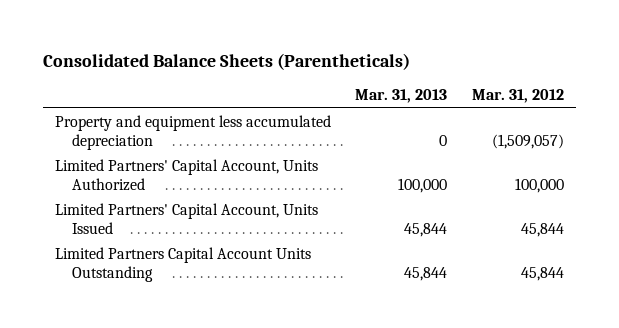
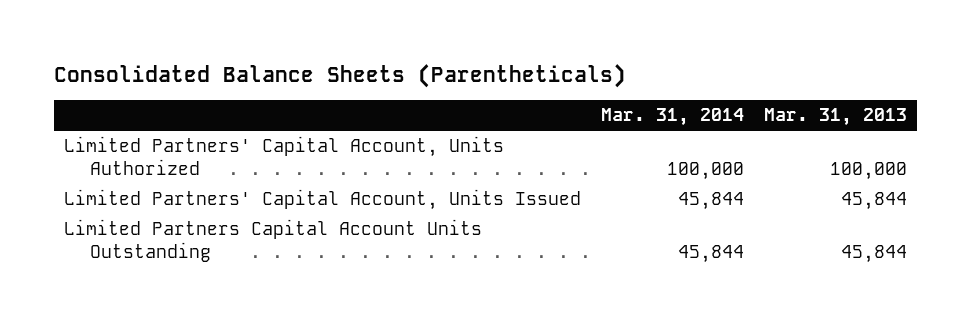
[471,89,564,104] Mar. 31, 2012 -> none
none -> [601,108,745,127] Mar. 31, 2014
[55,114,332,150] Property and equipment less accumulated depreciation -> none

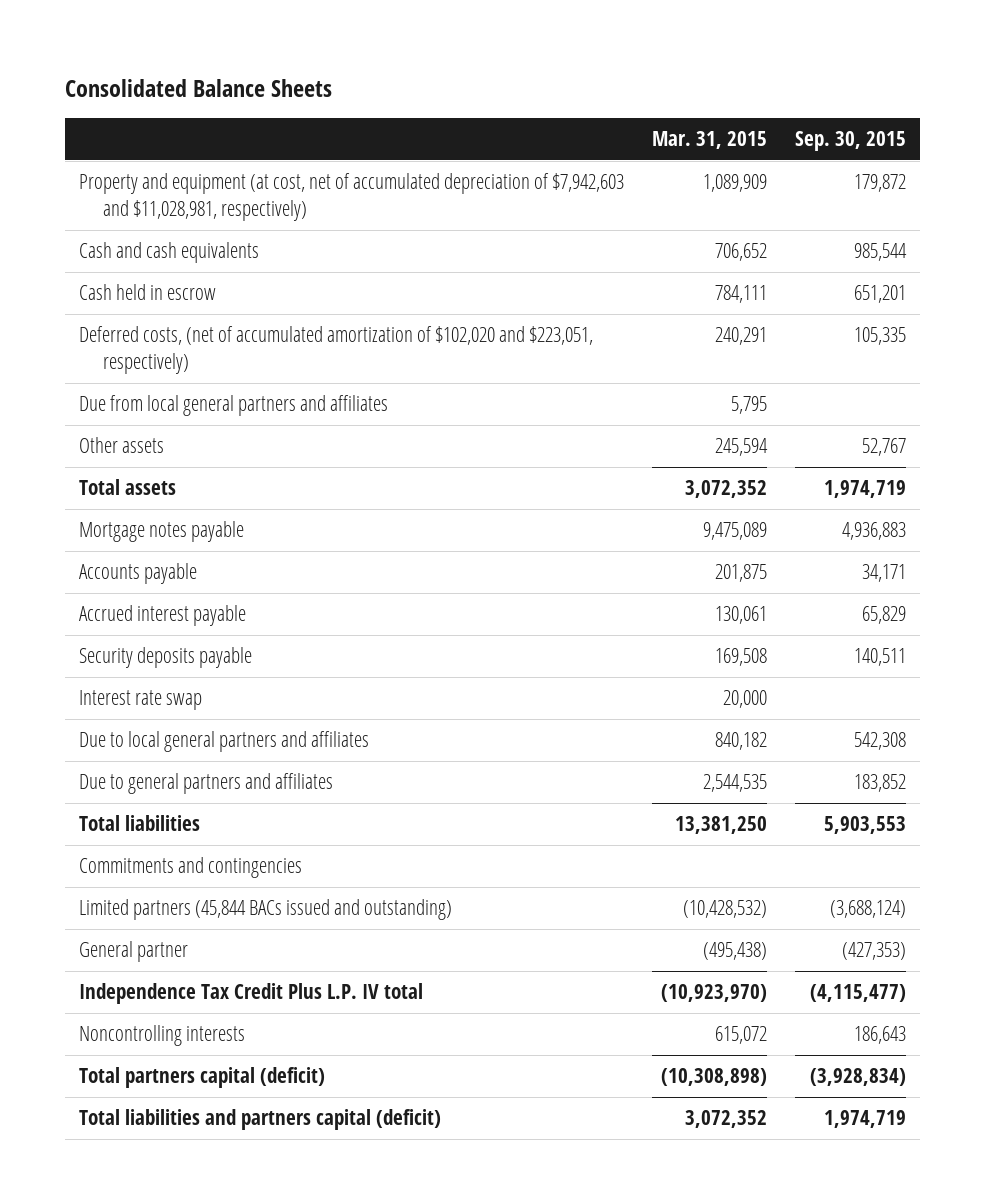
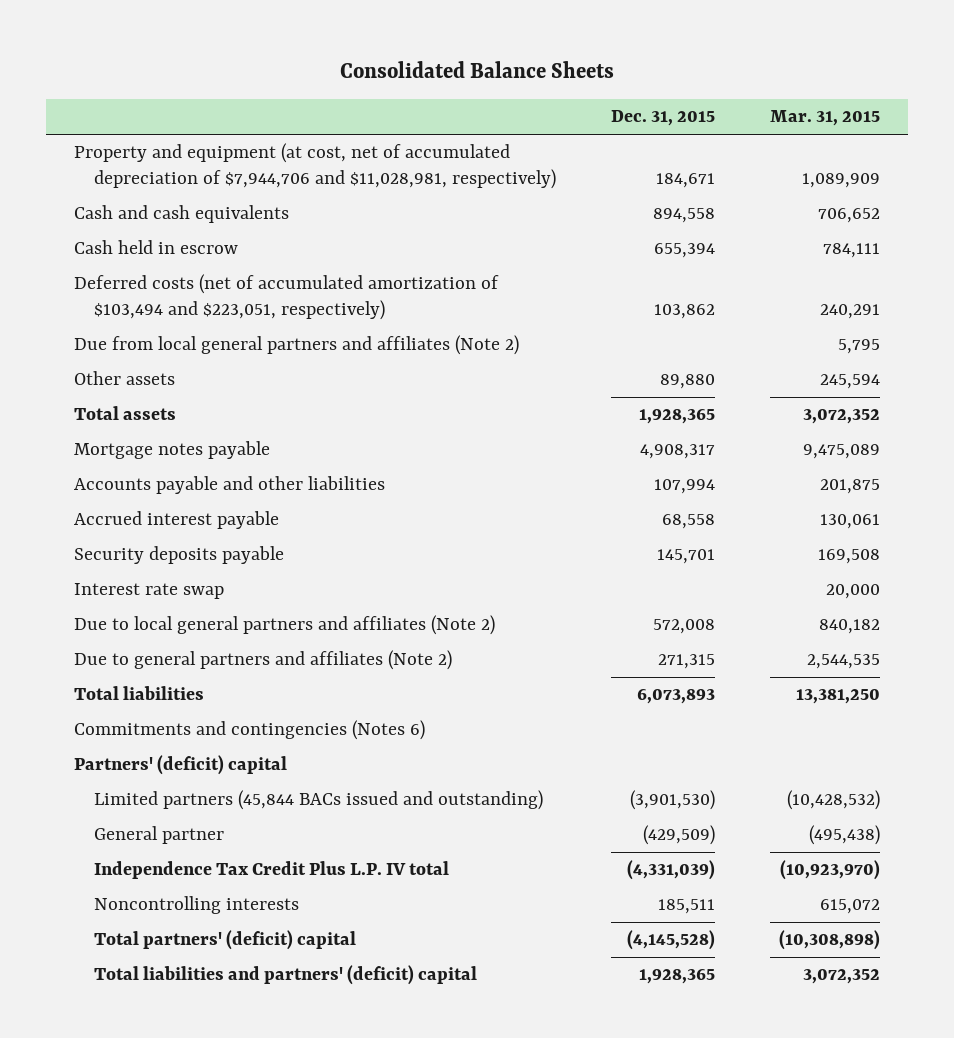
[794,131,906,152] Sep. 30, 2015 -> none
none -> [611,110,716,127] Dec. 31, 2015
[78,173,624,222] Property and equipment (at cost, net of accumulated depreciation of $7,942,603 and $11,028,981, respectively) -> [73,143,557,190] Property and equipment (at cost, net of accumulated depreciation of $7,944,706 and $11,028,981, respectively)
[78,326,593,375] Deferred costs, (net of accumulated amortization of $102,020 and $223,051, respectively) -> [73,274,499,321] Deferred costs (net of accumulated amortization of $103,494 and $223,051, respectively)
[78,395,388,417] Due from local general partners and affiliates -> [73,335,519,356] Due from local general partners and affiliates (Note 2)
[78,563,197,585] Accounts payable -> [73,476,385,495] Accounts payable and other liabilities
[78,731,369,753] Due to local general partners and affiliates -> [73,615,495,636] Due to local general partners and affiliates (Note 2)
[78,773,333,795] Due to general partners and affiliates -> [73,650,452,671] Due to general partners and affiliates (Note 2)
[78,857,302,879] Commitments and contingencies -> [73,720,425,741] Commitments and contingencies (Notes 6)
none -> [73,755,287,776] Partners' (deficit) capital
[78,1067,325,1089] Total partners capital (deficit) -> [94,930,357,951] Total partners' (deficit) capital
[78,1109,441,1131] Total liabilities and partners capital (deficit) -> [94,965,478,986] Total liabilities and partners' (deficit) capital

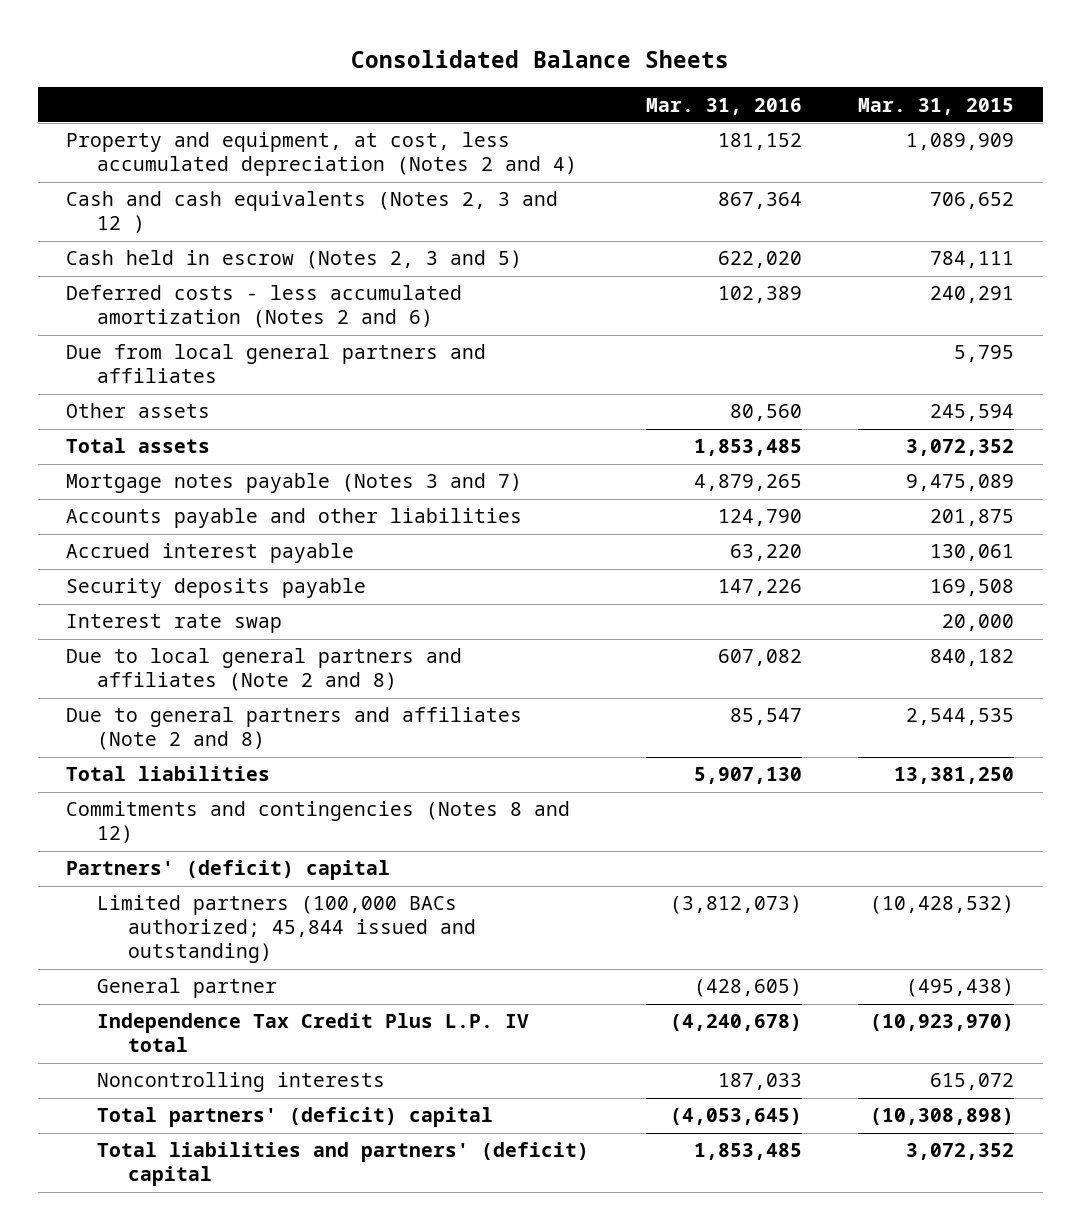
[611,110,716,127] Dec. 31, 2015 -> none
none -> [645,97,802,115] Mar. 31, 2016
[73,143,557,190] Property and equipment (at cost, net of accumulated depreciation of $7,944,706 and $11,028,981, respectively) -> [65,132,577,177] Property and equipment, at cost, less accumulated depreciation (Notes 2 and 4)
[73,205,289,224] Cash and cash equivalents -> [65,191,558,234] Cash and cash equivalents (Notes 2, 3 and 12 )
[73,240,238,255] Cash held in escrow -> [65,250,522,270] Cash held in escrow (Notes 2, 3 and 5)
[73,274,499,321] Deferred costs (net of accumulated amortization of $103,494 and $223,051, respectively) -> [65,285,462,329] Deferred costs - less accumulated amortization (Notes 2 and 6)
[73,335,519,356] Due from local general partners and affiliates (Note 2) -> [65,344,486,384] Due from local general partners and affiliates
[73,441,270,460] Mortgage notes payable -> [65,473,522,494] Mortgage notes payable (Notes 3 and 7)
[73,615,495,636] Due to local general partners and affiliates (Note 2) -> [65,648,462,692] Due to local general partners and affiliates (Note 2 and 8)
[73,650,452,671] Due to general partners and affiliates (Note 2) -> [65,707,522,751] Due to general partners and affiliates (Note 2 and 8)
[73,720,425,741] Commitments and contingencies (Notes 6) -> [65,801,570,844] Commitments and contingencies (Notes 8 and 12)
[94,790,544,811] Limited partners (45,844 BACs issued and outstanding) -> [96,895,476,964] Limited partners (100,000 BACs authorized; 45,844 issued and outstanding)

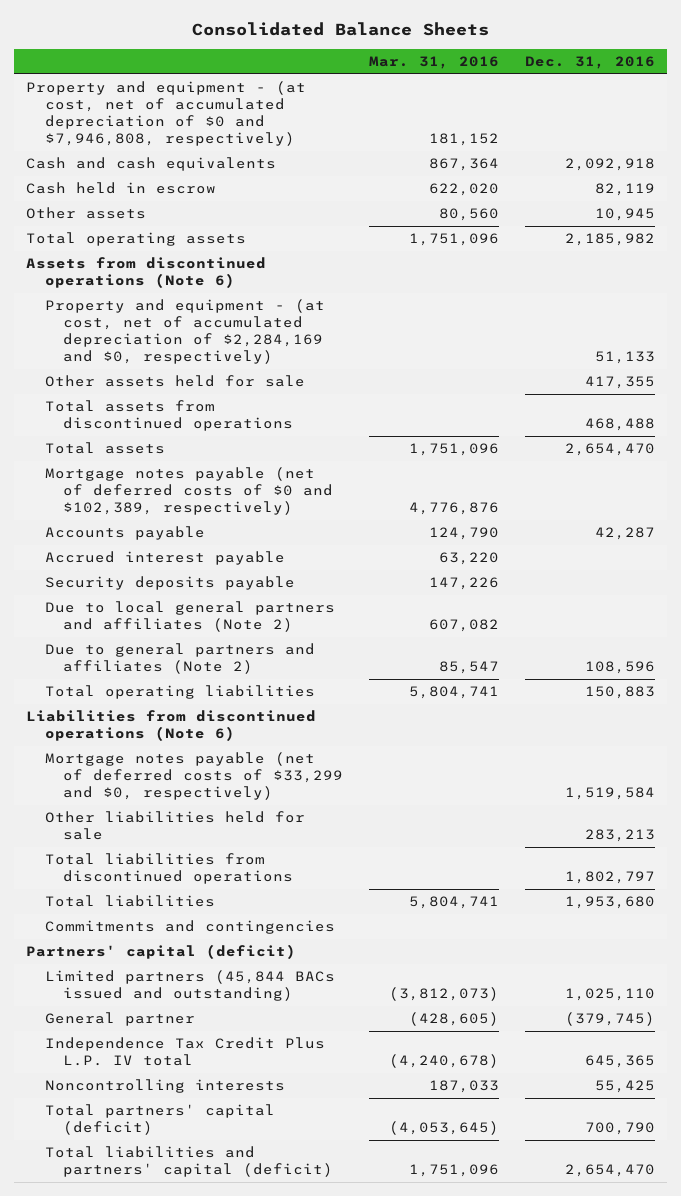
[858,97,1015,115] Mar. 31, 2015 -> none
none -> [524,56,655,70] Dec. 31, 2016
[65,285,462,329] Deferred costs - less accumulated amortization (Notes 2 and 6) -> none
[65,344,486,384] Due from local general partners and affiliates -> none
[65,132,577,177] Property and equipment, at cost, less accumulated depreciation (Notes 2 and 4) -> [26,81,307,147] Property and equipment - (at cost, net of accumulated depreciation of $0 and $7,946,808, respectively)
[65,191,558,234] Cash and cash equivalents (Notes 2, 3 and 12 ) -> [26,157,277,172] Cash and cash equivalents
[65,250,522,270] Cash held in escrow (Notes 2, 3 and 5) -> [26,182,217,195] Cash held in escrow
none -> [26,232,247,247] Total operating assets
none -> [26,257,267,289] Assets from discontinued operations (Note 6)
none -> [44,299,325,365] Property and equipment - (at cost, net of accumulated depreciation of $2,284,169 and $0, respectively)
none -> [44,375,305,388] Other assets held for sale
none -> [44,400,294,432] Total assets from discontinued operations
[693,439,802,457] 1,853,485 -> [409,443,500,457] 1,751,096
[65,473,522,494] Mortgage notes payable (Notes 3 and 7) -> [44,467,334,516] Mortgage notes payable (net of deferred costs of $0 and $102,389, respectively)
[693,474,802,492] 4,879,265 -> [409,502,500,516] 4,776,876
[65,508,522,529] Accounts payable and other liabilities -> [44,526,205,541] Accounts payable
[65,614,282,634] Interest rate swap -> none
[65,648,462,692] Due to local general partners and affiliates (Note 2 and 8) -> [44,601,335,633] Due to local general partners and affiliates (Note 2)
[65,707,522,751] Due to general partners and affiliates (Note 2 and 8) -> [44,643,315,675] Due to general partners and affiliates (Note 2)
none -> [44,685,315,700] Total operating liabilities
none -> [26,710,317,742] Liabilities from discontinued operations (Note 6)
none -> [44,752,344,801] Mortgage notes payable (net of deferred costs of $33,299 and $0, respectively)
none -> [44,811,305,841] Other liabilities held for sale
none -> [44,853,294,885] Total liabilities from discontinued operations
[693,767,802,785] 5,907,130 -> [409,896,500,910] 5,804,741
[65,801,570,844] Commitments and contingencies (Notes 8 and 12) -> [44,920,335,935] Commitments and contingencies
[65,860,390,881] Partners' (deficit) capital -> [26,944,297,960] Partners' capital (deficit)
[96,895,476,964] Limited partners (100,000 BACs authorized; 45,844 issued and outstanding) -> [44,970,335,1002] Limited partners (45,844 BACs issued and outstanding)
[96,1107,493,1128] Total partners' (deficit) capital -> [44,1104,275,1136] Total partners' capital (deficit)
[96,1142,589,1187] Total liabilities and partners' (deficit) capital -> [44,1146,334,1178] Total liabilities and partners' capital (deficit)
[693,1143,802,1161] 1,853,485 -> [409,1164,500,1178] 1,751,096

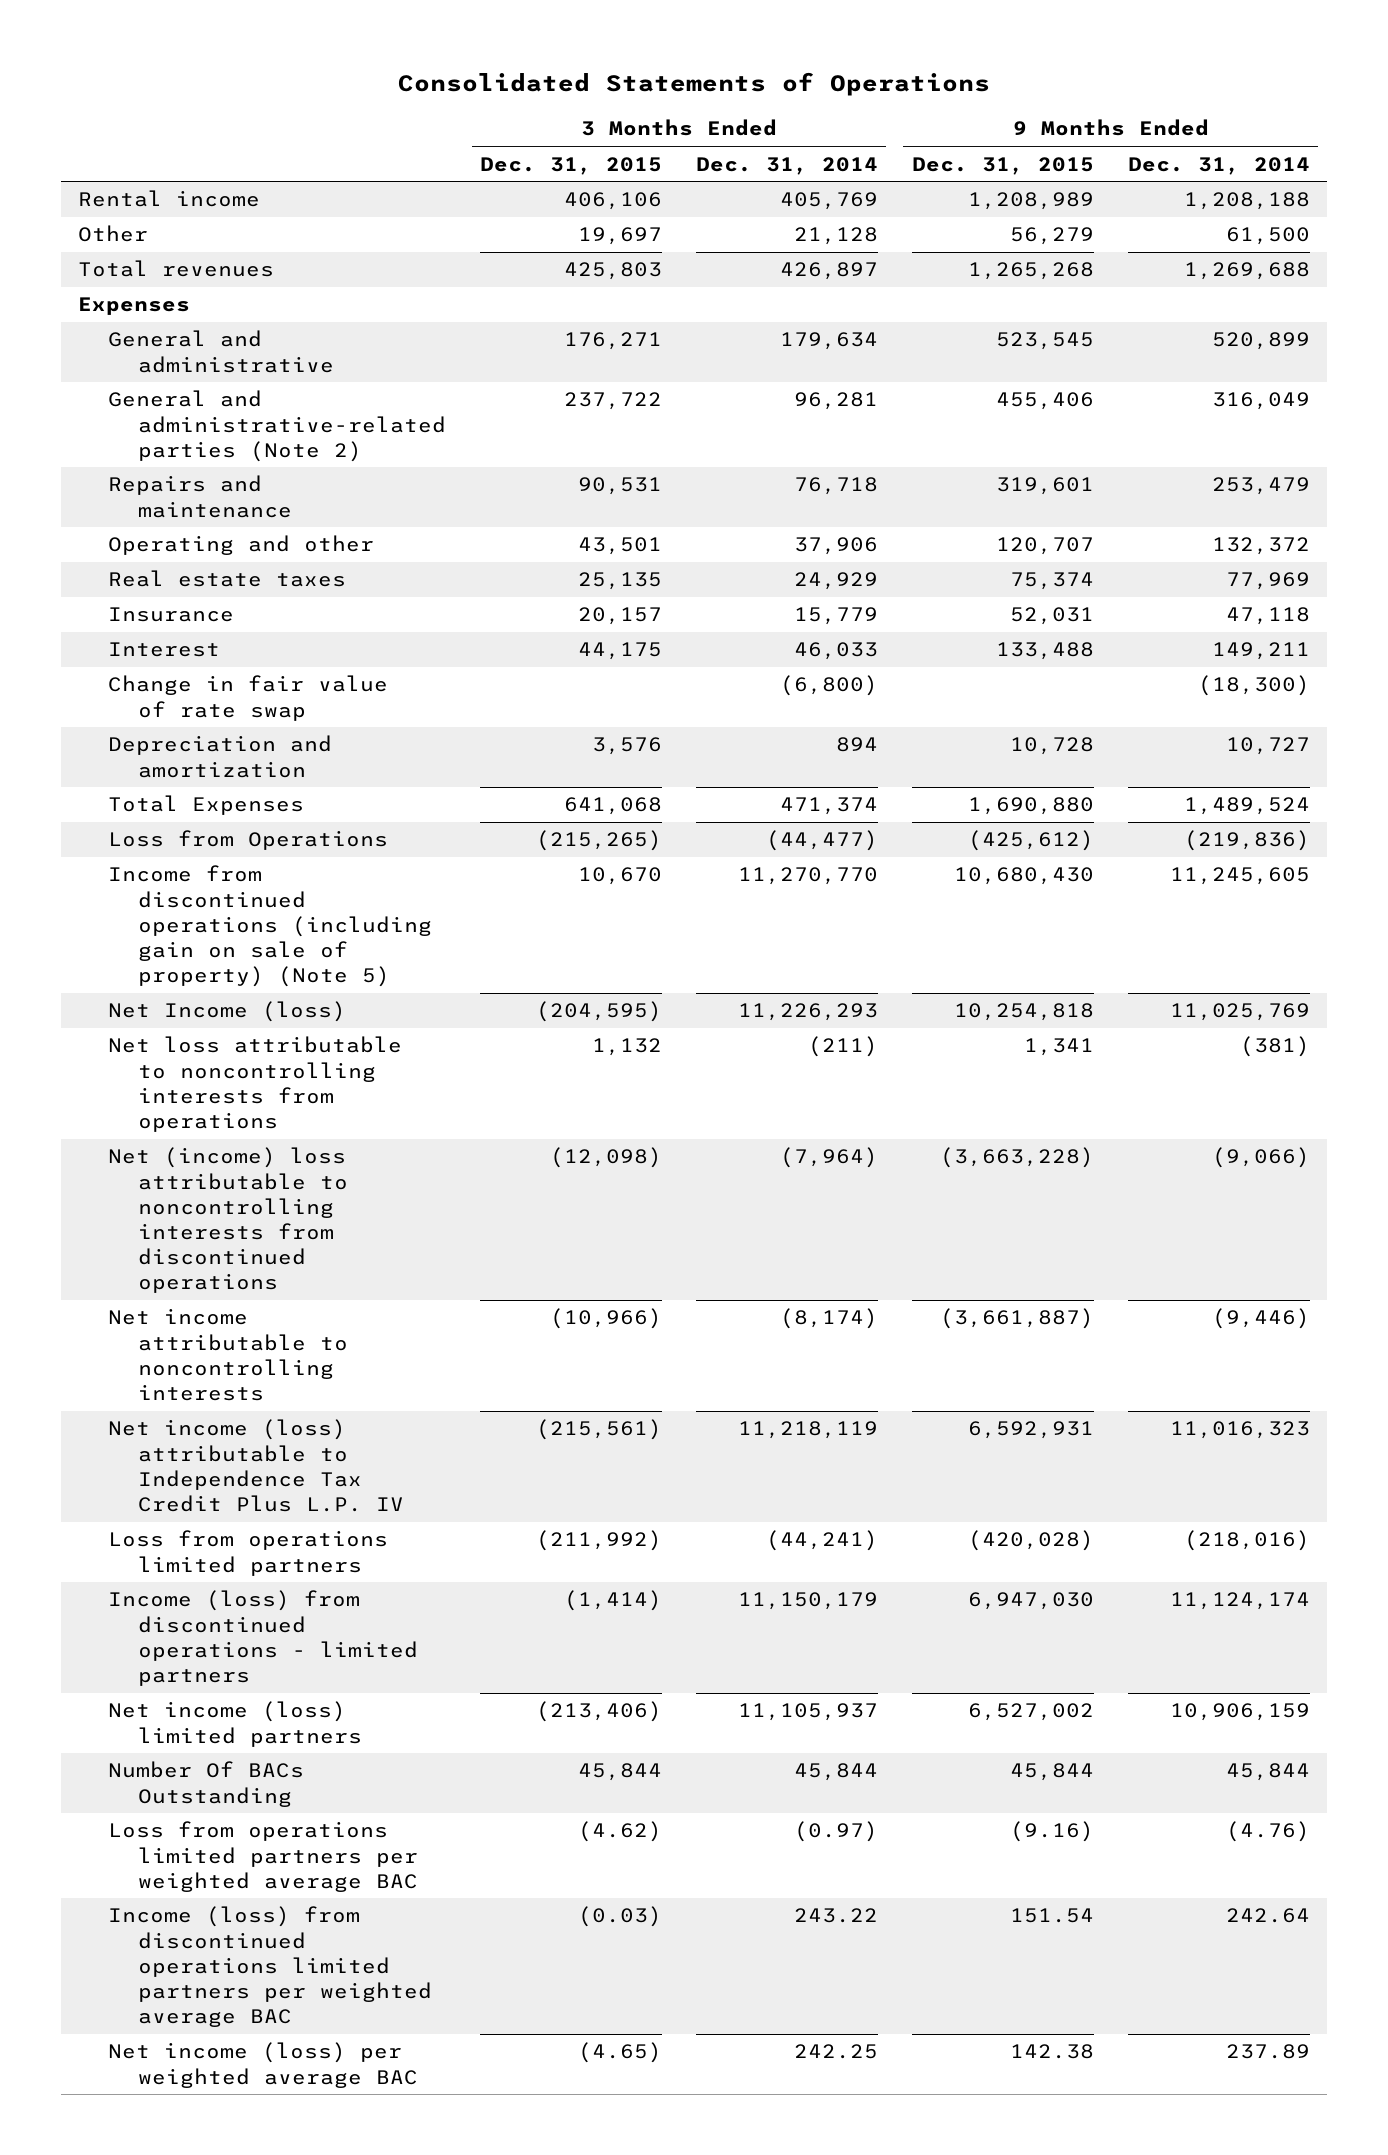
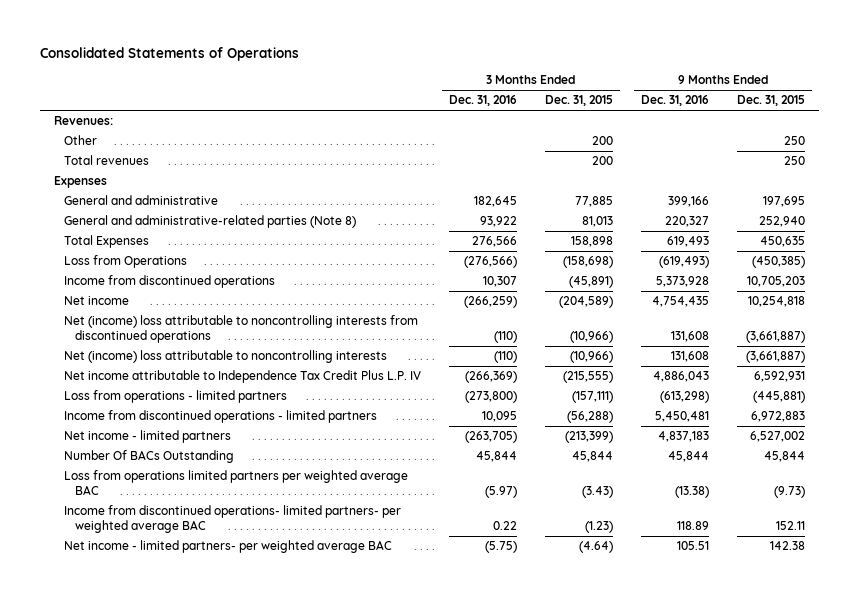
[695,156,878,175] Dec. 31, 2014 -> none
[1127,156,1310,175] Dec. 31, 2014 -> none
none -> [449,95,518,107] Dec. 31, 2016
none -> [641,95,710,107] Dec. 31, 2016
[77,190,260,208] Rental income -> none
none -> [53,116,113,126] Revenues:
[578,227,663,246] 19,697 -> [592,136,614,146] 200
[1009,227,1094,246] 56,279 -> [784,136,806,146] 250
[564,262,663,281] 425,803 -> [592,156,614,166] 200
[967,262,1094,281] 1,265,268 -> [784,156,806,166] 250
[108,475,293,518] Repairs and maintenance -> none
[108,535,375,556] Operating and other -> none
[108,570,347,588] Real estate taxes -> none
[108,607,235,623] Insurance -> none
[108,642,221,658] Interest -> none
[108,675,389,721] Change in fair value of rate swap -> none
[108,735,333,778] Depreciation and amortization -> none
[108,1036,403,1132] Net loss attributable to noncontrolling interests from operations -> none
[564,332,663,351] 176,271 -> [575,196,614,208] 77,885
[995,332,1094,351] 523,545 -> [763,196,806,208] 197,695
[108,390,447,462] General and administrative-related parties (Note 2) -> [64,215,357,229] General and administrative-related parties (Note 8)
[564,392,663,411] 237,722 -> [582,216,614,228] 81,013
[995,392,1094,411] 455,406 -> [759,216,806,228] 252,940
[564,797,663,816] 641,068 -> [571,236,614,248] 158,898
[967,797,1094,816] 1,690,880 -> [760,236,806,248] 450,635
[536,830,663,852] (215,265) -> [563,256,614,269] (158,698)
[967,830,1094,852] (425,612) -> [752,256,806,269] (450,385)
[108,865,433,987] Income from discontinued operations (including gain on sale of property) (Note 5) -> [64,275,276,289] Income from discontinued operations
[578,867,663,886] 10,670 -> [569,276,614,289] (45,891)
[953,867,1094,886] 10,680,430 -> [747,276,806,288] 10,705,203
[108,1001,347,1023] Net Income (loss) -> [64,296,130,306] Net income
[536,1001,663,1023] (204,595) -> [559,296,614,309] (204,589)
[550,1147,663,1169] (12,098) -> [570,330,614,343] (10,966)
[939,1147,1094,1169] (3,663,228) -> [746,330,806,343] (3,661,887)
[108,1308,349,1401] Net income attributable to noncontrolling interests -> [64,350,388,364] Net (income) loss attributable to noncontrolling interests
[108,1419,405,1512] Net income (loss) attributable to Independence Tax Credit Plus L.P. IV -> [64,370,422,384] Net income attributable to Independence Tax Credit Plus L.P. IV
[536,1419,663,1441] (215,561) -> [563,371,614,384] (215,555)
[108,1530,389,1576] Loss from operations limited partners -> [64,390,288,404] Loss from operations - limited partners
[536,1530,663,1552] (211,992) -> [572,391,614,404] (157,111)
[967,1530,1094,1552] (420,028) -> [753,391,806,404] (445,881)
[108,1590,419,1686] Income (loss) from discontinued operations - limited partners -> [64,410,378,424] Income from discontinued operations - limited partners
[564,1590,663,1612] (1,414) -> [567,411,614,424] (56,288)
[967,1592,1094,1611] 6,947,030 -> [751,411,806,423] 6,972,883
[108,1701,363,1747] Net income (loss) limited partners -> [64,430,232,444] Net income - limited partners
[536,1701,663,1723] (213,406) -> [565,431,614,444] (213,399)
[578,1821,663,1843] (4.62) -> [582,485,614,498] (3.43)
[1009,1821,1094,1843] (9.16) -> [774,485,806,498] (9.73)
[108,1906,433,2027] Income (loss) from discontinued operations limited partners per weighted average BAC -> [64,505,402,533] Income from discontinued operations- limited partners- per weighted average BAC
[578,1906,663,1928] (0.03) -> [585,520,614,533] (1.23)
[1009,1908,1094,1924] 151.54 -> [776,520,806,530] 152.11
[108,2042,419,2088] Net income (loss) per weighted average BAC -> [64,540,393,554] Net income - limited partners- per weighted average BAC
[578,2042,663,2064] (4.65) -> [579,541,614,554] (4.64)

